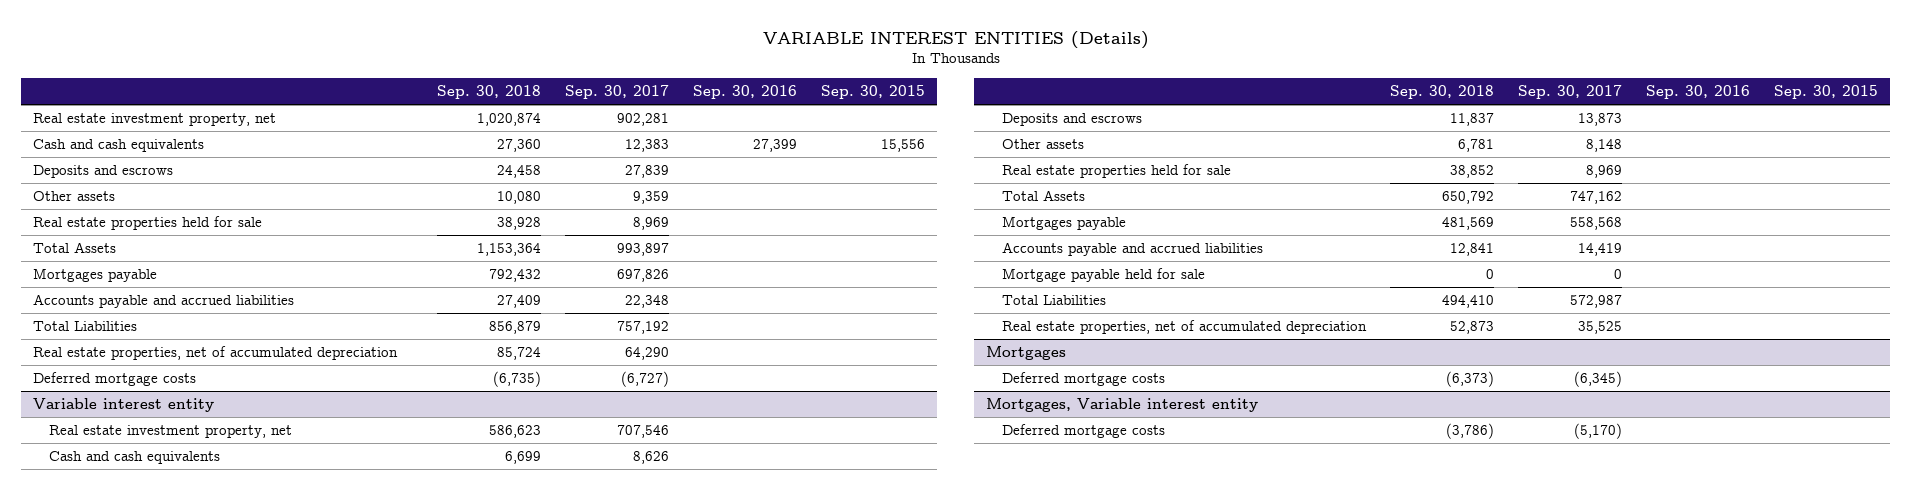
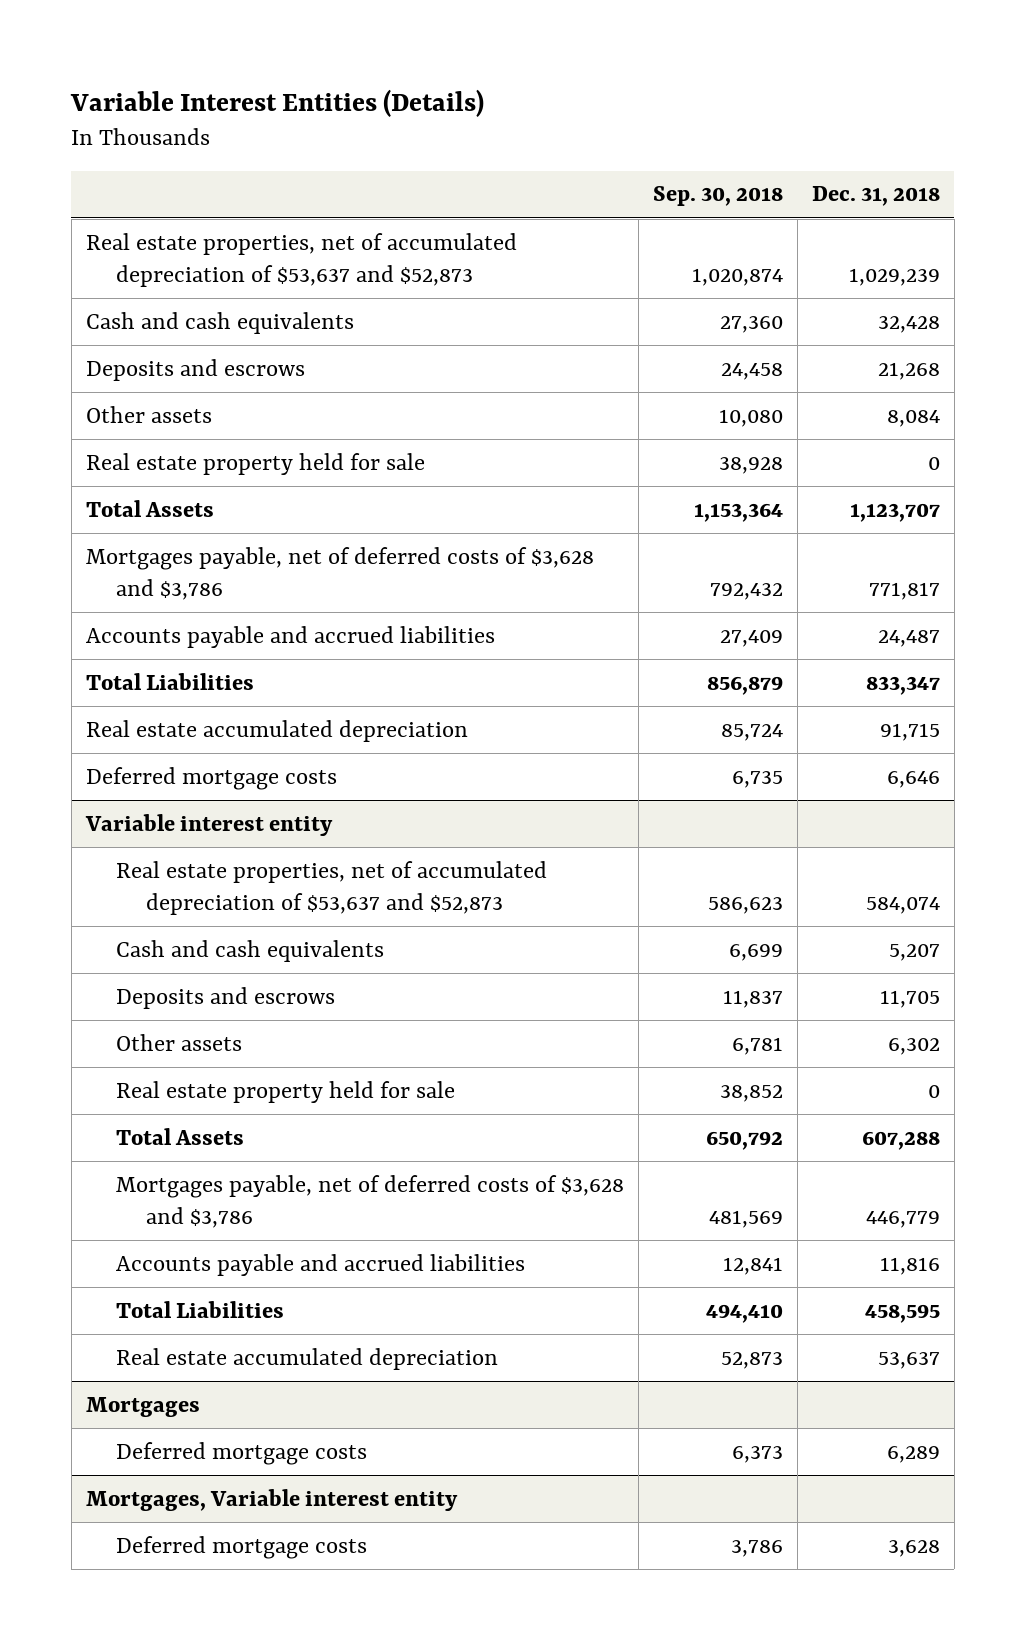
[762,30,1149,49] VARIABLE INTEREST ENTITIES (Details) -> [70,88,485,117] Variable Interest Entities (Details)
[564,85,669,100] Sep. 30, 2017 -> none
[693,85,798,100] Sep. 30, 2016 -> none
[821,85,926,100] Sep. 30, 2015 -> none
none -> [811,186,940,207] Dec. 31, 2018
[32,113,276,127] Real estate investment property, net -> [85,232,517,287] Real estate properties, net of accumulated depreciation of $53,637 and $52,873
[32,216,262,231] Real estate properties held for sale -> [85,452,425,475] Real estate property held for sale
[32,268,157,283] Mortgages payable -> [85,546,594,600] Mortgages payable, net of deferred costs of $3,628 and $3,786
[32,346,398,361] Real estate properties, net of accumulated depreciation -> [85,719,468,742] Real estate accumulated depreciation
[492,371,541,388] (6,735) -> [731,770,783,788] 6,735
[48,425,292,439] Real estate investment property, net -> [115,860,547,915] Real estate properties, net of accumulated depreciation of $53,637 and $52,873
[1001,164,1231,179] Real estate properties held for sale -> [115,1080,455,1103] Real estate property held for sale
[1001,216,1126,231] Mortgages payable -> [115,1174,624,1228] Mortgages payable, net of deferred costs of $3,628 and $3,786
[1001,268,1205,283] Mortgage payable held for sale -> none
[1001,320,1367,335] Real estate properties, net of accumulated depreciation -> [115,1347,498,1370] Real estate accumulated depreciation
[1445,371,1494,388] (6,373) -> [731,1445,783,1463] 6,373
[1445,423,1494,440] (3,786) -> [730,1539,783,1557] 3,786

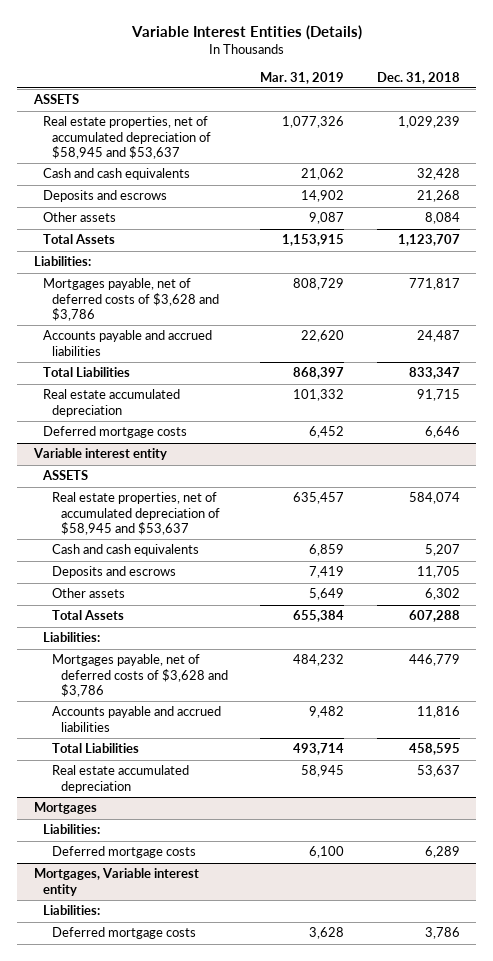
[652,186,783,207] Sep. 30, 2018 -> none
none -> [260,71,345,84] Mar. 31, 2019
none -> [32,94,79,105] ASSETS
[85,232,517,287] Real estate properties, net of accumulated depreciation of $53,637 and $52,873 -> [42,116,211,160] Real estate properties, net of accumulated depreciation of $58,945 and $53,637
[85,452,425,475] Real estate property held for sale -> none
none -> [33,256,91,267] Liabilities:
none -> [41,470,88,481] ASSETS
[115,860,547,915] Real estate properties, net of accumulated depreciation of $53,637 and $52,873 -> [51,492,220,536] Real estate properties, net of accumulated depreciation of $58,945 and $53,637
[115,1080,455,1103] Real estate property held for sale -> none
none -> [42,632,100,643] Liabilities:
none -> [42,824,100,835] Liabilities:
none -> [42,905,100,916] Liabilities:
[887,1539,940,1557] 3,628 -> [424,927,460,940] 3,786

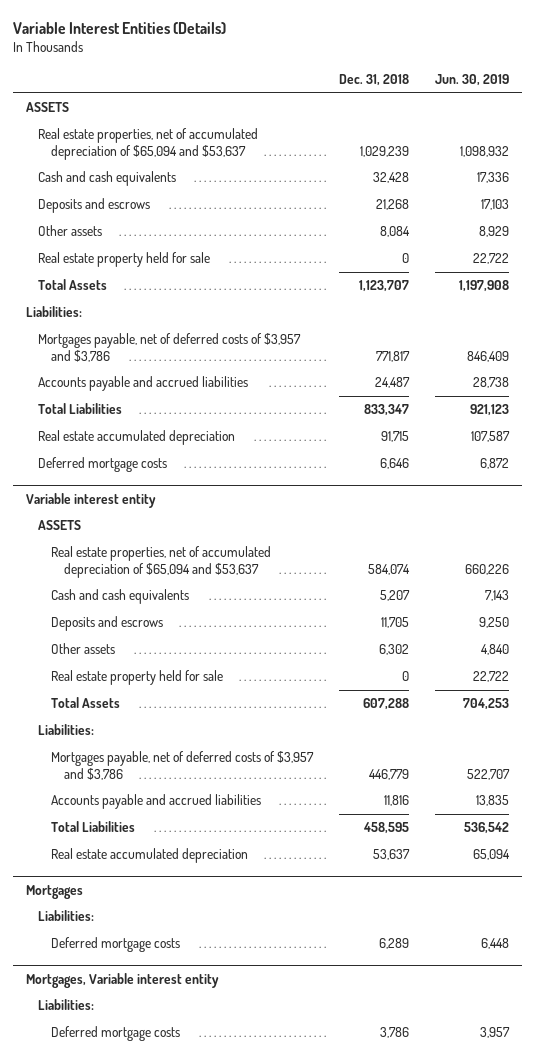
[260,71,345,84] Mar. 31, 2019 -> none
none -> [435,74,510,87] Jun. 30, 2019
[42,116,211,160] Real estate properties, net of accumulated depreciation of $58,945 and $53,637 -> [38,128,259,160] Real estate properties, net of accumulated depreciation of $65,094 and $53,637
none -> [38,252,211,268] Real estate property held for sale
[42,278,219,322] Mortgages payable, net of deferred costs of $3,628 and $3,786 -> [38,333,302,362] Mortgages payable, net of deferred costs of $3,957 and $3,786
[51,492,220,536] Real estate properties, net of accumulated depreciation of $58,945 and $53,637 -> [51,546,272,578] Real estate properties, net of accumulated depreciation of $65,094 and $53,637
none -> [51,670,224,686] Real estate property held for sale
[51,654,228,698] Mortgages payable, net of deferred costs of $3,628 and $3,786 -> [51,751,315,780] Mortgages payable, net of deferred costs of $3,957 and $3,786

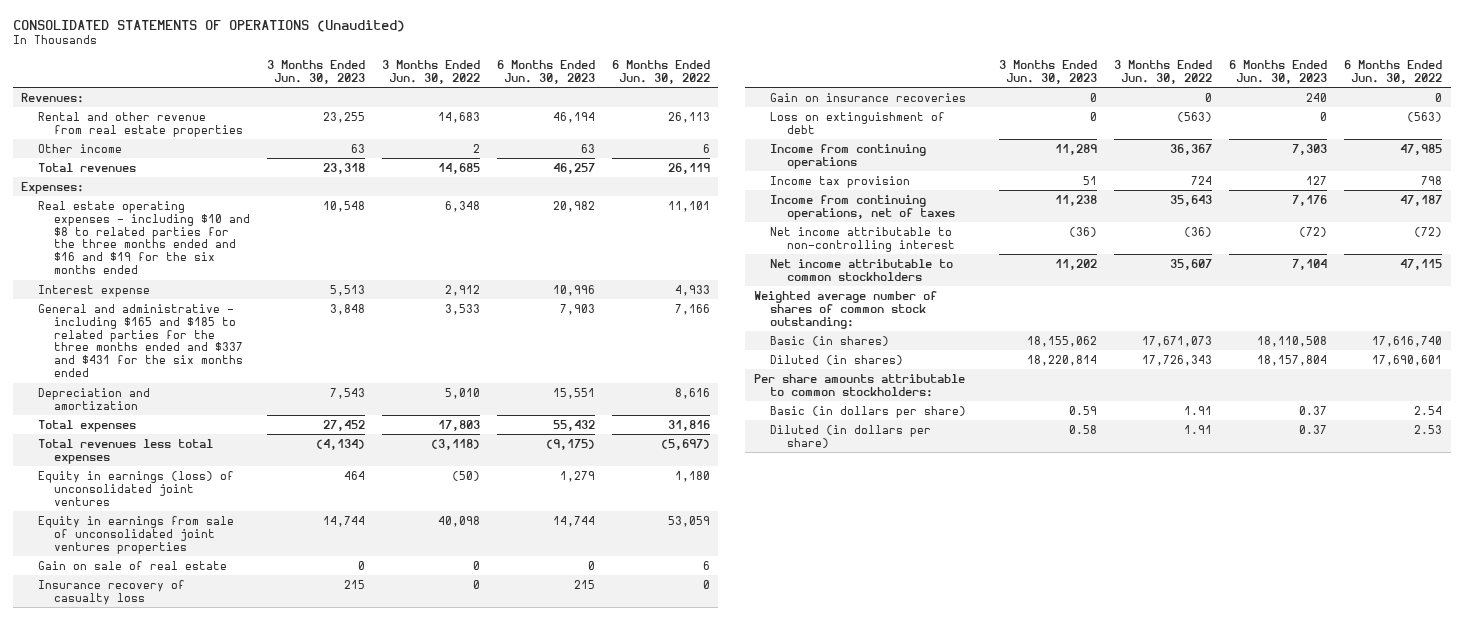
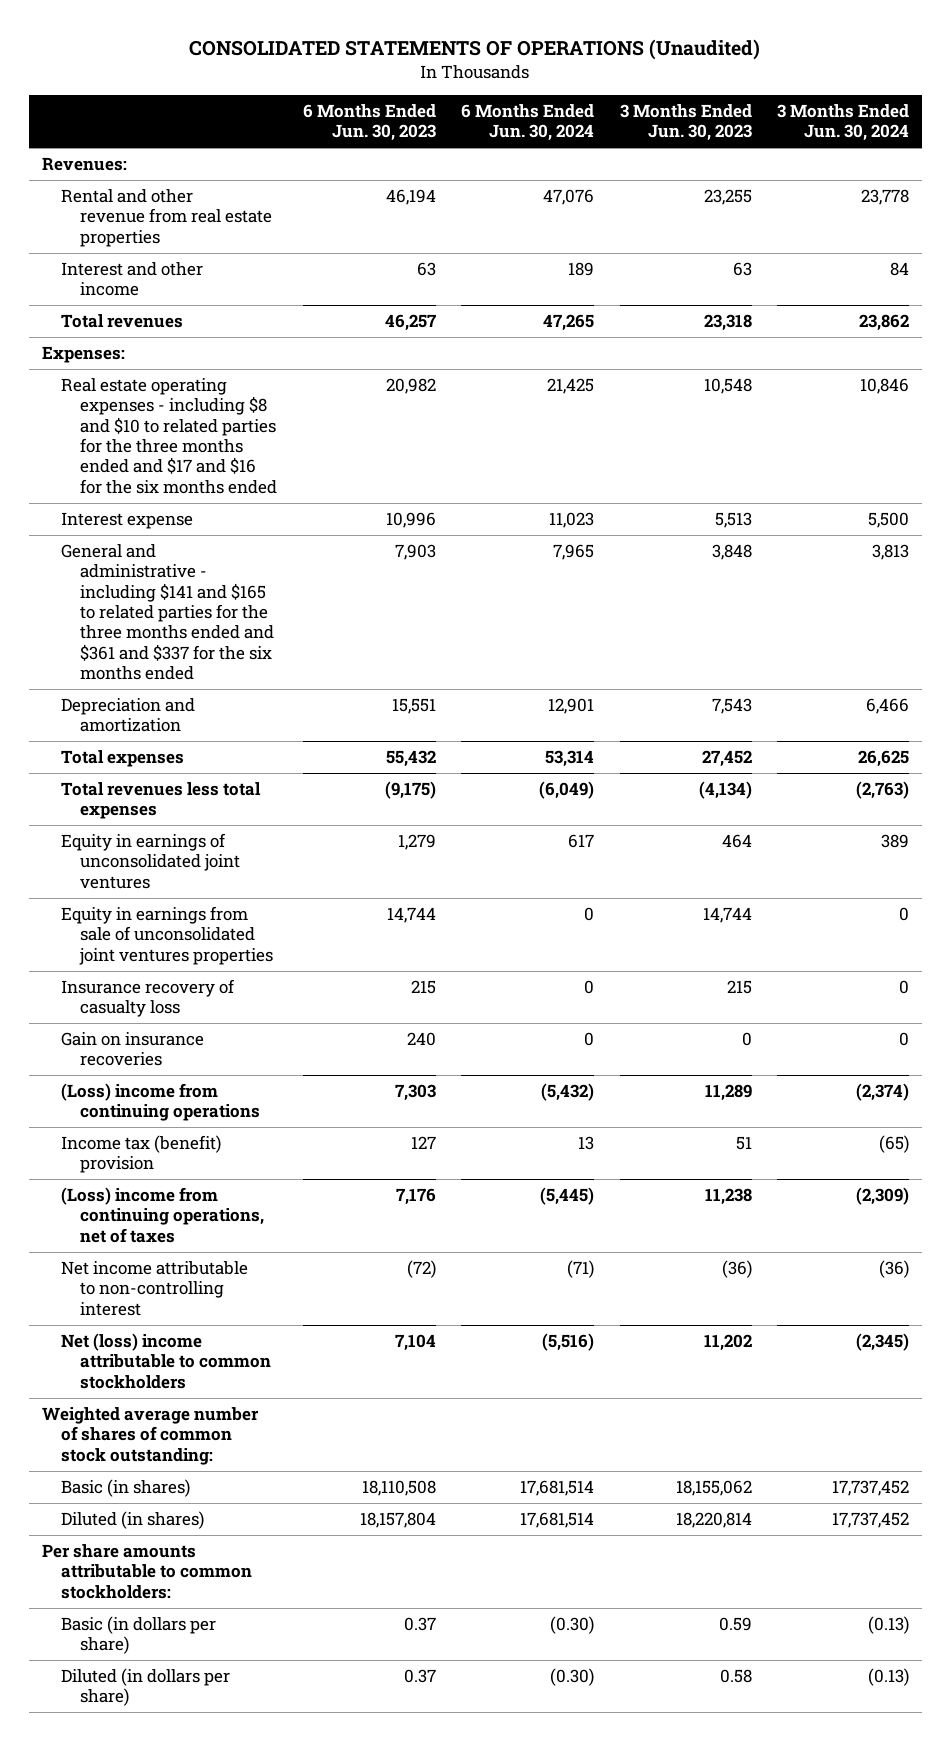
[381,60,480,84] 3 Months Ended Jun. 30, 2022 -> none
[611,60,710,84] 6 Months Ended Jun. 30, 2022 -> none
none -> [461,103,595,142] 6 Months Ended Jun. 30, 2024
none -> [776,103,909,142] 3 Months Ended Jun. 30, 2024
[37,143,122,153] Other income -> [61,262,204,297] Interest and other income
[37,200,250,275] Real estate operating expenses - including $10 and $8 to related parties for the three months ended and $16 and $19 for the six months ended -> [61,378,278,494] Real estate operating expenses - including $8 and $10 to related parties for the three months ended and $17 and $16 for the six months ended
[37,303,243,378] General and administrative - including $165 and $185 to related parties for the three months ended and $337 and $431 for the six months ended -> [61,544,275,680] General and administrative - including $141 and $165 to related parties for the three months ended and $361 and $337 for the six months ended
[37,470,234,506] Equity in earnings (loss) of unconsolidated joint ventures -> [61,833,241,889] Equity in earnings of unconsolidated joint ventures
[37,560,227,570] Gain on sale of real estate -> none
[770,111,946,134] Loss on extinguishment of debt -> none
[770,143,927,169] Income from continuing operations -> [61,1083,261,1122] (Loss) income from continuing operations
[770,175,911,188] Income tax provision -> [61,1135,222,1174] Income tax (benefit) provision
[770,194,955,220] Income from continuing operations, net of taxes -> [61,1187,265,1243] (Loss) income from continuing operations, net of taxes
[770,258,954,281] Net income attributable to common stockholders -> [61,1333,272,1389] Net (loss) income attributable to common stockholders

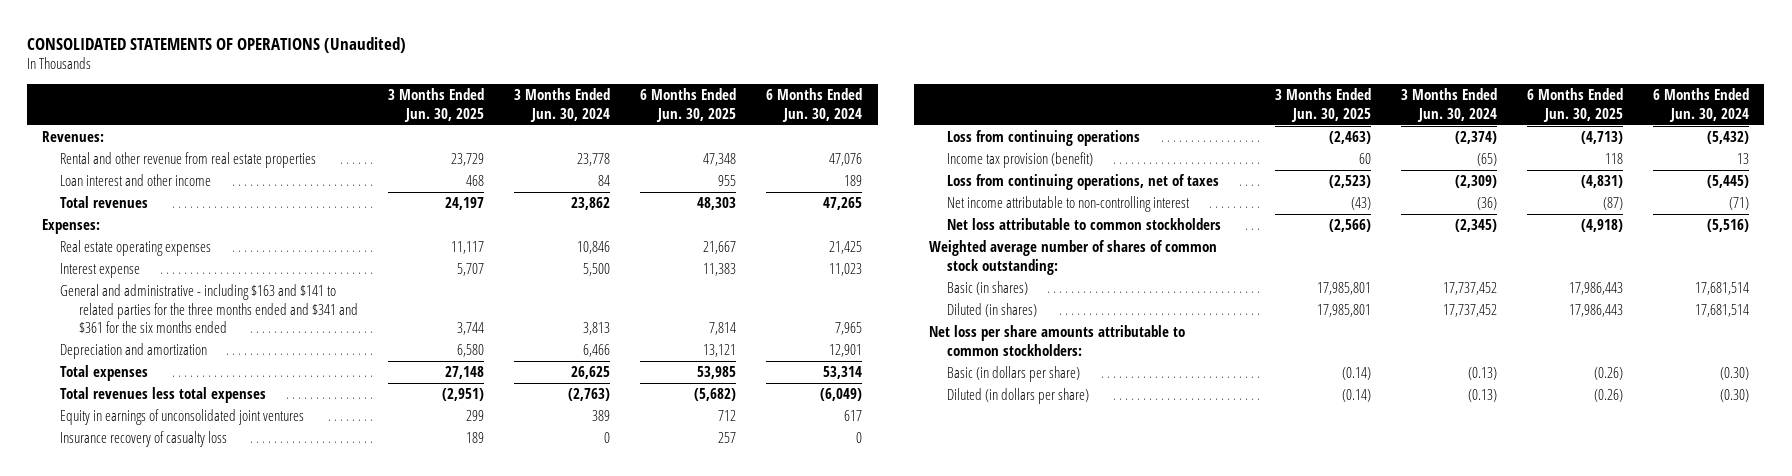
[302,103,436,142] 6 Months Ended Jun. 30, 2023 -> none
[619,103,752,142] 3 Months Ended Jun. 30, 2023 -> none
none -> [387,88,484,122] 3 Months Ended Jun. 30, 2025
none -> [640,88,737,122] 6 Months Ended Jun. 30, 2025
[61,262,204,297] Interest and other income -> [60,174,212,187] Loan interest and other income
[61,378,278,494] Real estate operating expenses - including $8 and $10 to related parties for the three months ended and $17 and $16 for the six months ended -> [60,240,212,257] Real estate operating expenses
[61,544,275,680] General and administrative - including $141 and $165 to related parties for the three months ended and $361 and $337 for the six months ended -> [60,284,358,333] General and administrative - including $163 and $141 to related parties for the three months ended and $341 and $361 for the six months ended
[61,906,274,965] Equity in earnings from sale of unconsolidated joint ventures properties -> none
[61,1032,205,1067] Gain on insurance recoveries -> none
[61,1083,261,1122] (Loss) income from continuing operations -> [947,130,1141,147] Loss from continuing operations
[61,1135,222,1174] Income tax (benefit) provision -> [947,152,1094,169] Income tax provision (benefit)
[61,1187,265,1243] (Loss) income from continuing operations, net of taxes -> [947,174,1220,191] Loss from continuing operations, net of taxes
[61,1333,272,1389] Net (loss) income attributable to common stockholders -> [947,218,1222,231] Net loss attributable to common stockholders
[41,1544,253,1599] Per share amounts attributable to common stockholders: -> [929,325,1186,356] Net loss per share amounts attributable to common stockholders:

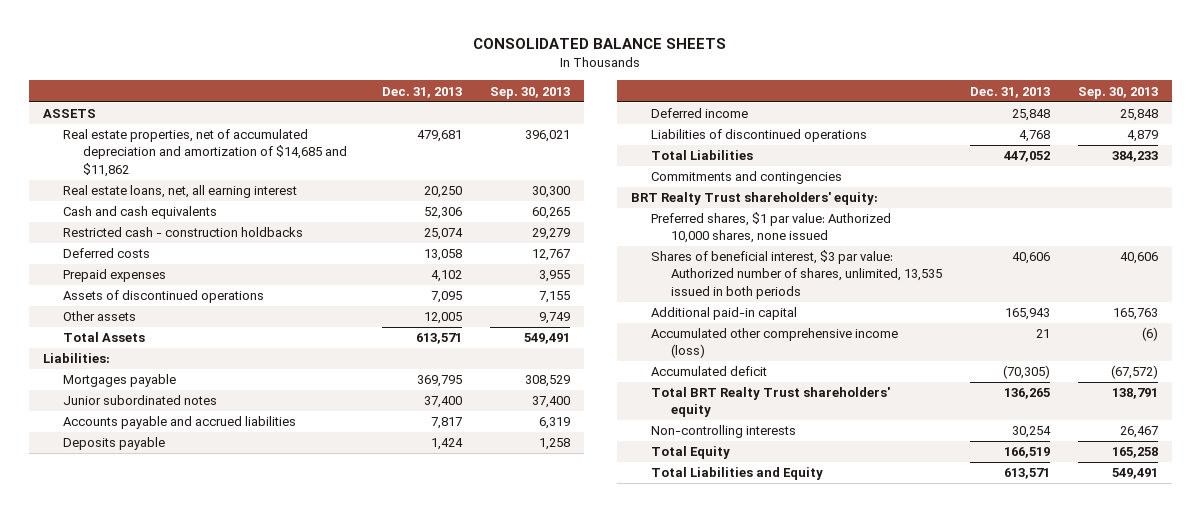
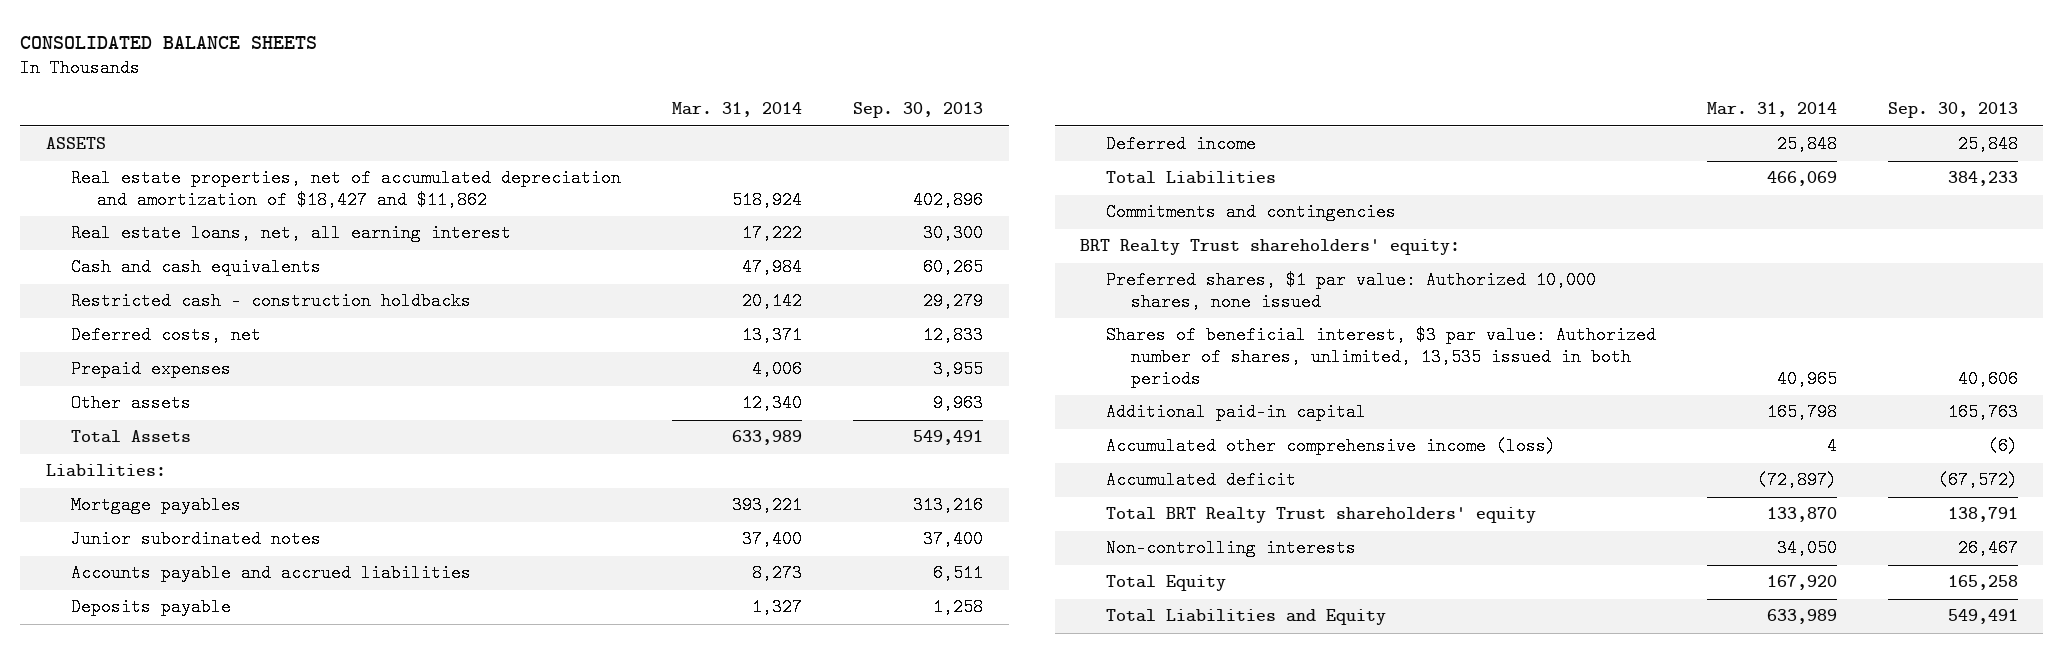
[382,86,463,98] Dec. 31, 2013 -> none
none -> [672,102,803,118] Mar. 31, 2014
[63,129,348,177] Real estate properties, net of accumulated depreciation and amortization of $14,685 and $11,862 -> [71,169,622,210] Real estate properties, net of accumulated depreciation and amortization of $18,427 and $11,862
[524,130,570,143] 396,021 -> [913,191,984,210] 402,896
[63,248,151,259] Deferred costs -> [71,326,262,345] Deferred costs, net
[531,249,570,262] 12,767 -> [923,326,984,345] 12,833
[63,290,265,304] Assets of discontinued operations -> none
[538,312,570,325] 9,749 -> [933,394,984,413] 9,963
[63,374,177,388] Mortgages payable -> none
none -> [71,496,242,515] Mortgage payables
[538,417,570,430] 6,319 -> [933,564,984,583] 6,511
[650,129,867,143] Liabilities of discontinued operations -> none

